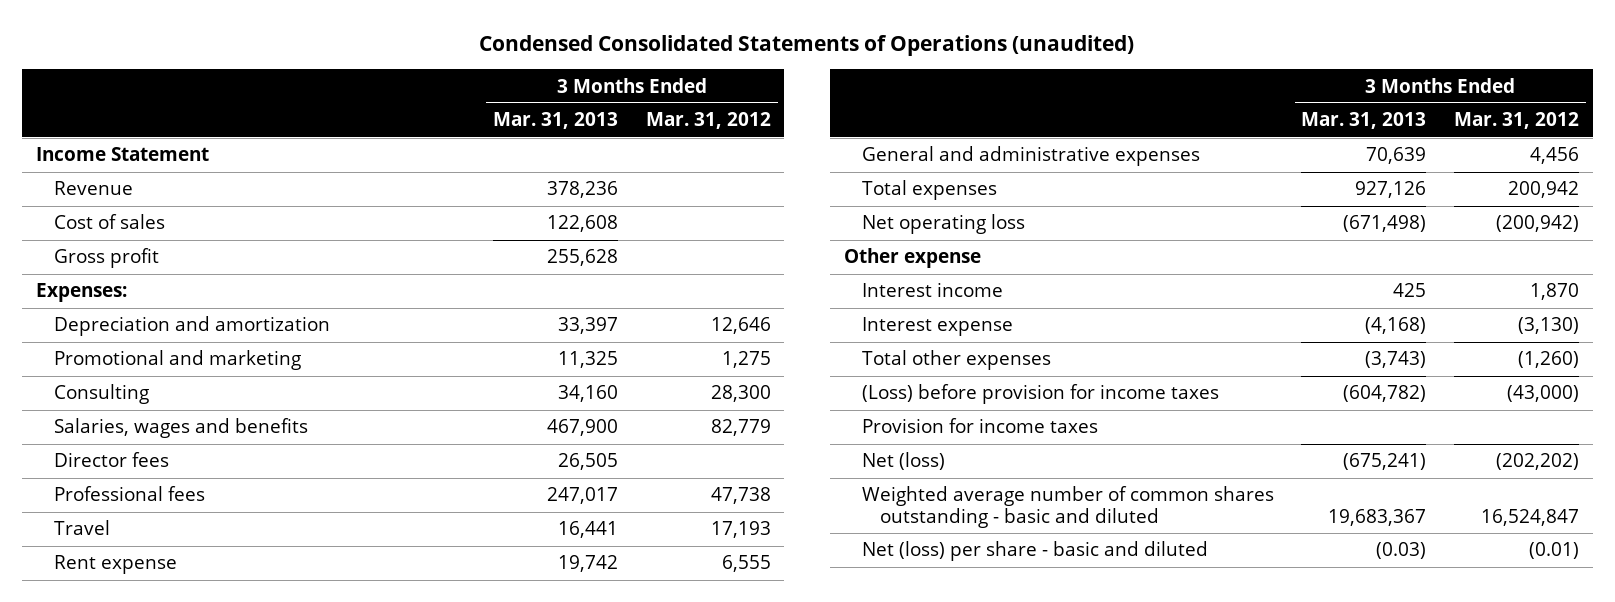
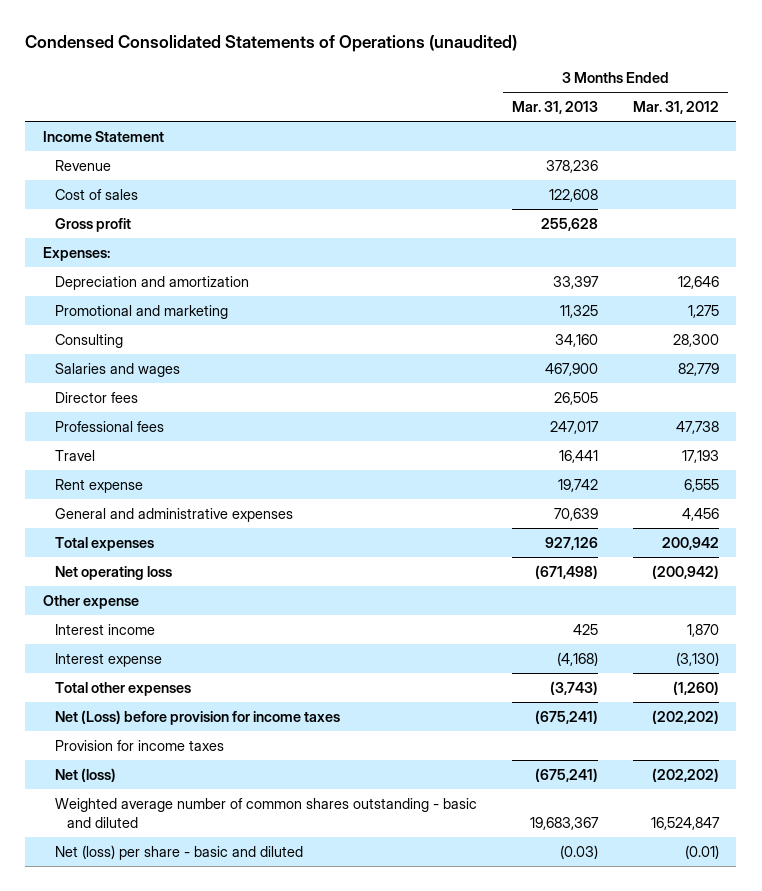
[53,418,308,439] Salaries, wages and benefits -> [55,362,181,377] Salaries and wages
[861,384,1219,405] (Loss) before provision for income taxes -> [55,709,341,725] Net (Loss) before provision for income taxes
[1343,385,1427,403] (604,782) -> [535,709,599,724] (675,241)
[1506,385,1579,403] (43,000) -> [651,709,719,724] (202,202)

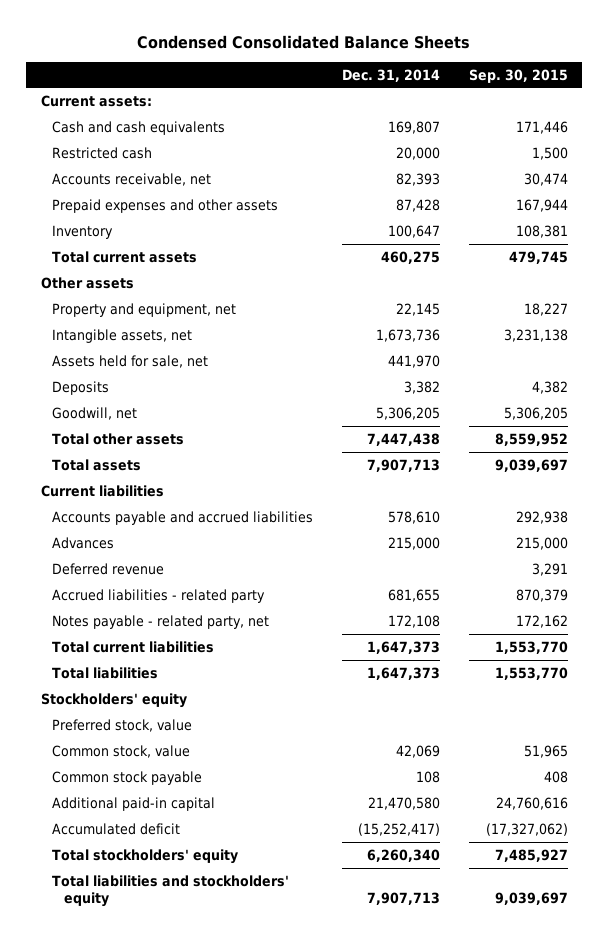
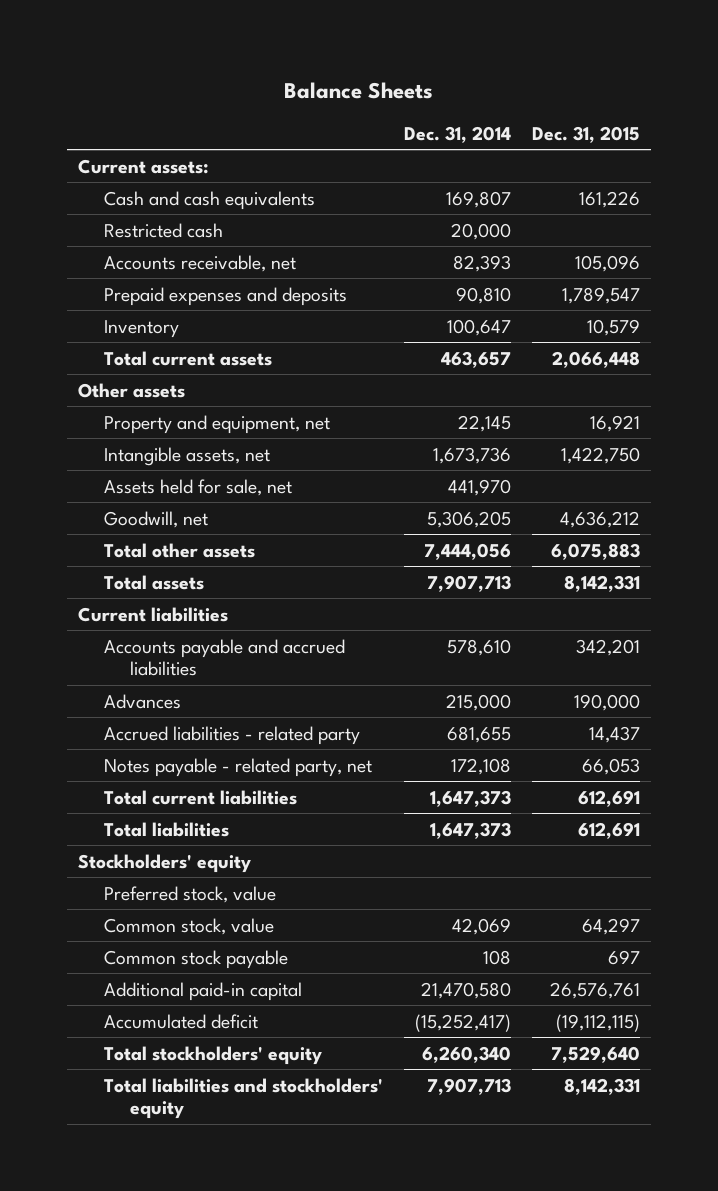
[137,34,471,49] Condensed Consolidated Balance Sheets -> [284,81,434,99] Balance Sheets
[468,68,568,83] Sep. 30, 2015 -> none
none -> [532,125,641,143] Dec. 31, 2015
[52,198,279,213] Prepaid expenses and other assets -> [103,286,347,306] Prepaid expenses and deposits
[395,198,440,212] 87,428 -> [456,286,512,304] 90,810
[380,250,440,264] 460,275 -> [441,350,512,368] 463,657
[52,380,110,395] Deposits -> none
[366,432,440,446] 7,447,438 -> [424,542,512,560] 7,444,056
[52,562,165,575] Deferred revenue -> none

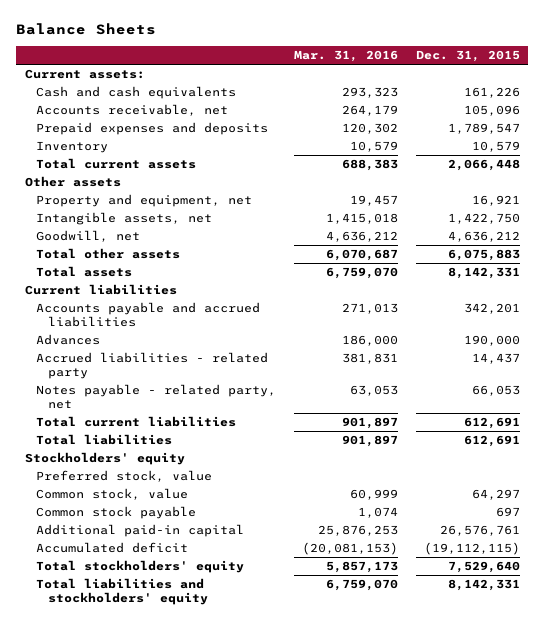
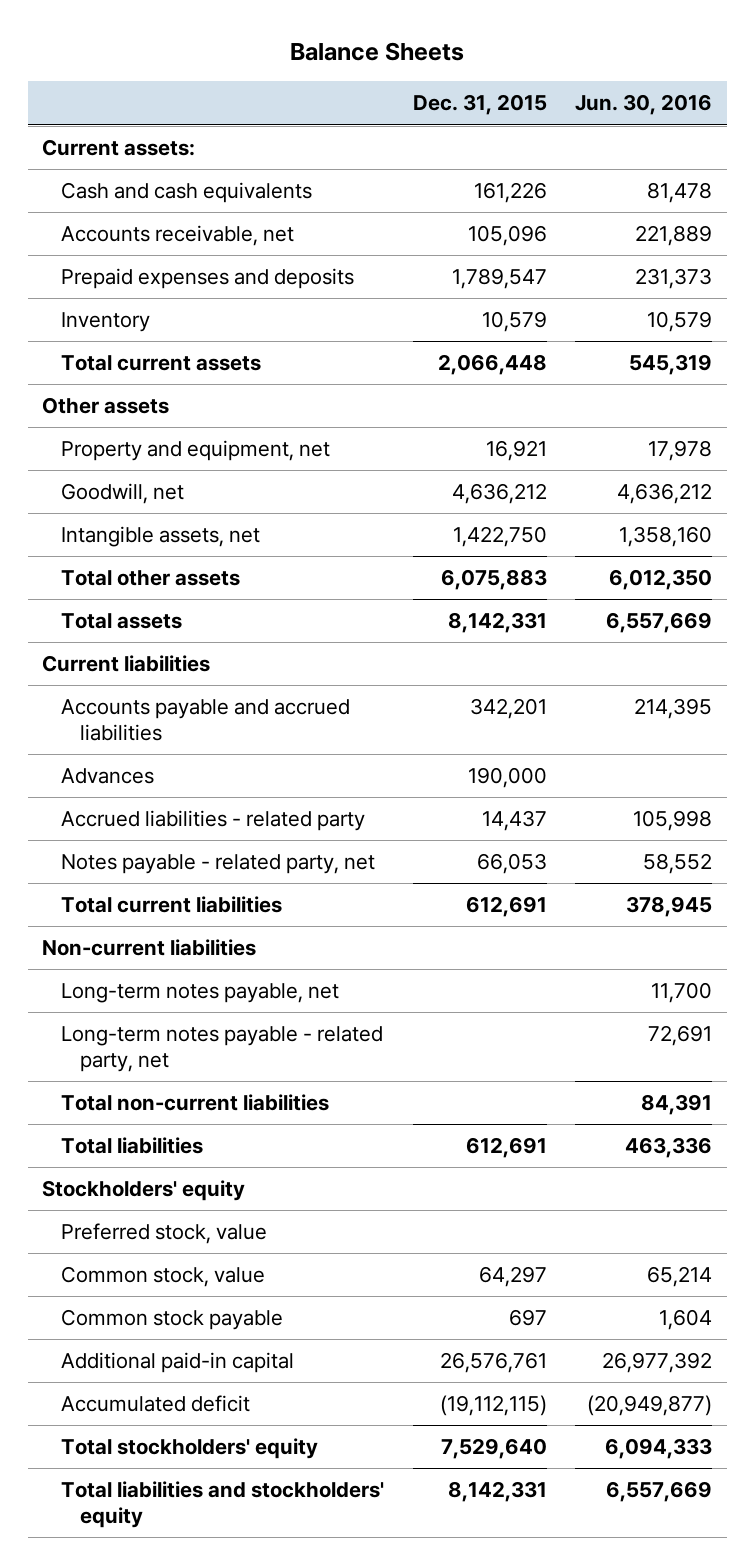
[294,50,399,63] Mar. 31, 2016 -> none
none -> [575,94,713,116] Jun. 30, 2016
[36,212,213,226] Intangible assets, net -> [60,526,260,548] Intangible assets, net
none -> [42,939,257,957] Non-current liabilities
none -> [60,983,339,1004] Long-term notes payable, net
none -> [60,1026,383,1073] Long-term notes payable - related party, net
none -> [60,1094,329,1112] Total non-current liabilities

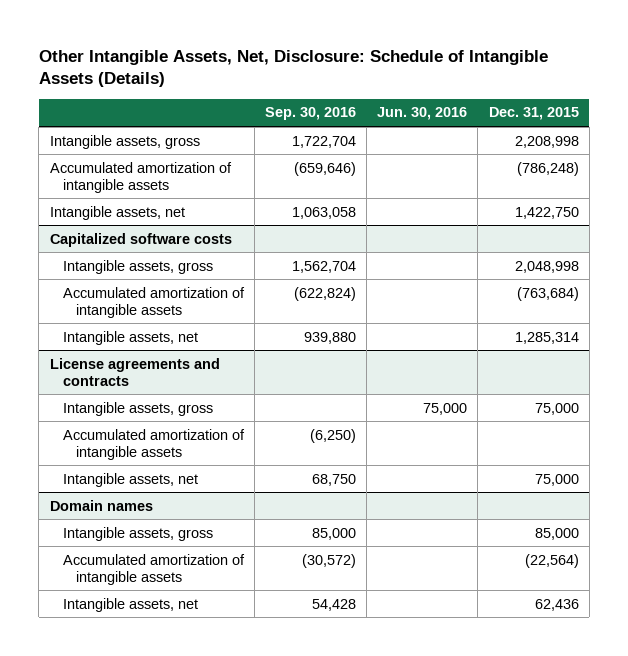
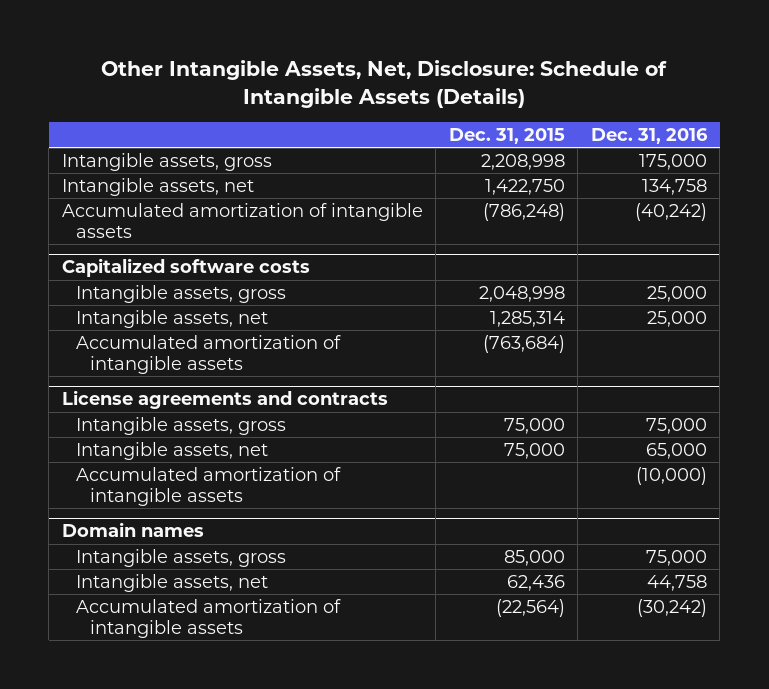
[264,107,356,121] Sep. 30, 2016 -> none
[377,107,468,121] Jun. 30, 2016 -> none
none -> [590,127,708,144] Dec. 31, 2016
[49,161,232,193] Accumulated amortization of intangible assets -> [61,202,423,238] Accumulated amortization of intangible assets
[62,286,245,318] Accumulated amortization of intangible assets -> [75,334,341,374] Accumulated amortization of intangible assets
[62,428,245,460] Accumulated amortization of intangible assets -> [75,466,341,506] Accumulated amortization of intangible assets
[62,553,245,585] Accumulated amortization of intangible assets -> [75,598,341,638] Accumulated amortization of intangible assets

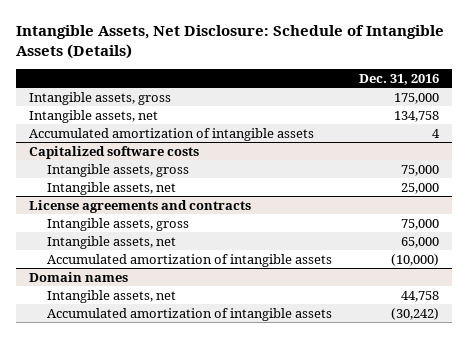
[101,60,668,109] Other Intangible Assets, Net, Disclosure: Schedule of Intangible Assets (Details) -> [16,25,445,60] Intangible Assets, Net Disclosure: Schedule of Intangible Assets (Details)
[448,127,565,144] Dec. 31, 2015 -> none
[634,202,707,221] (40,242) -> [431,128,440,138] 4
[646,285,707,302] 25,000 -> [400,164,439,176] 75,000
[75,334,341,374] Accumulated amortization of intangible assets -> none
[75,548,286,567] Intangible assets, gross -> none

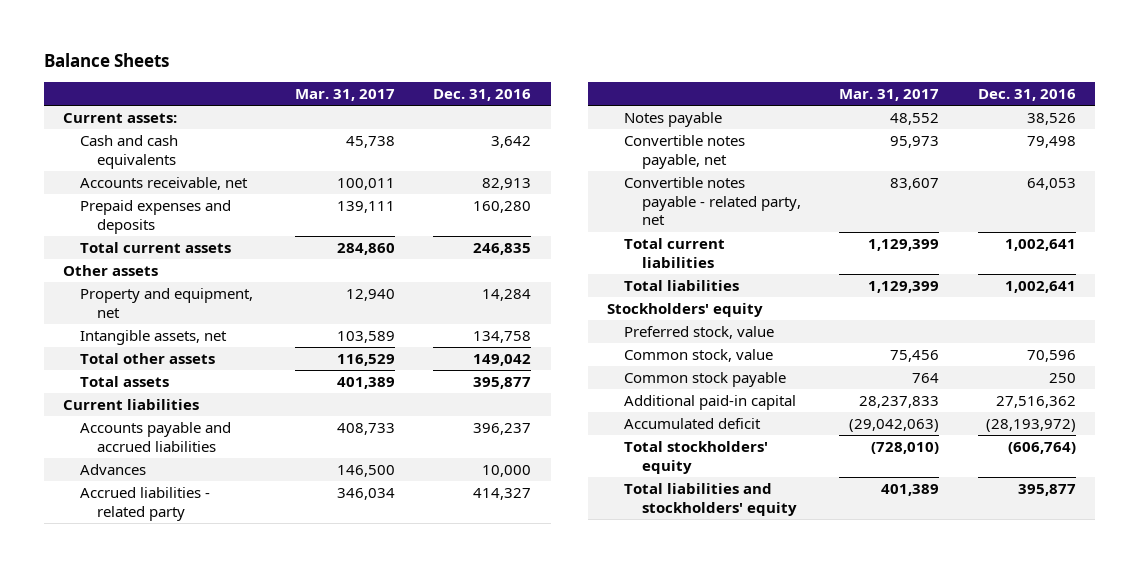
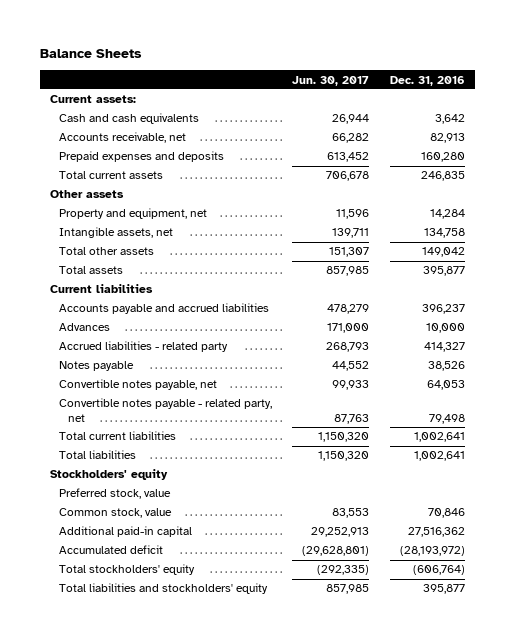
[294,88,395,101] Mar. 31, 2017 -> none
none -> [292,75,370,86] Jun. 30, 2017
[1026,136,1076,149] 79,498 -> [426,380,465,391] 64,053
[1026,178,1076,191] 64,053 -> [428,413,465,424] 79,498
[624,372,787,388] Common stock payable -> none
[1026,350,1076,363] 70,596 -> [427,508,465,519] 70,846

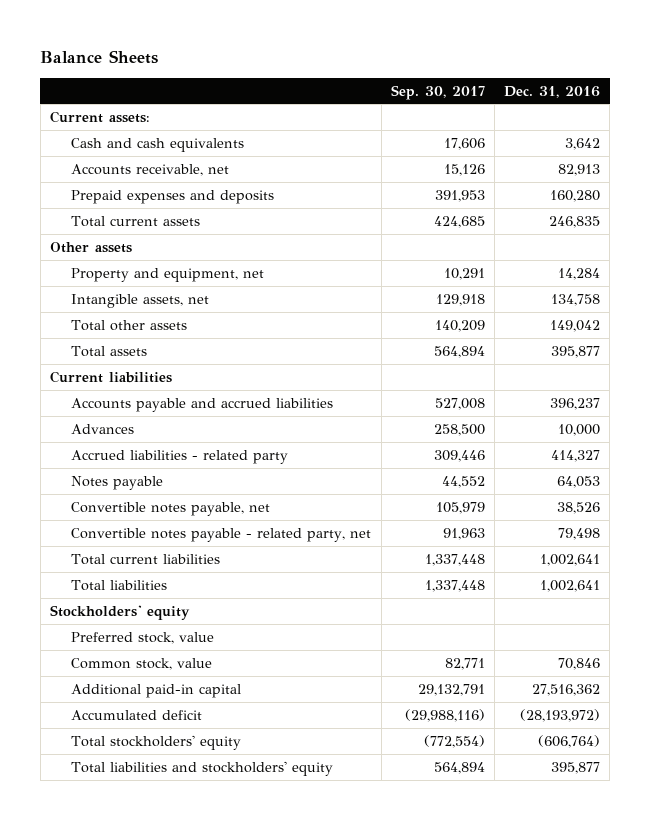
[292,75,370,86] Jun. 30, 2017 -> none
none -> [390,84,485,100] Sep. 30, 2017
[427,361,465,372] 38,526 -> [557,475,601,488] 64,053
[426,380,465,391] 64,053 -> [557,501,601,514] 38,526

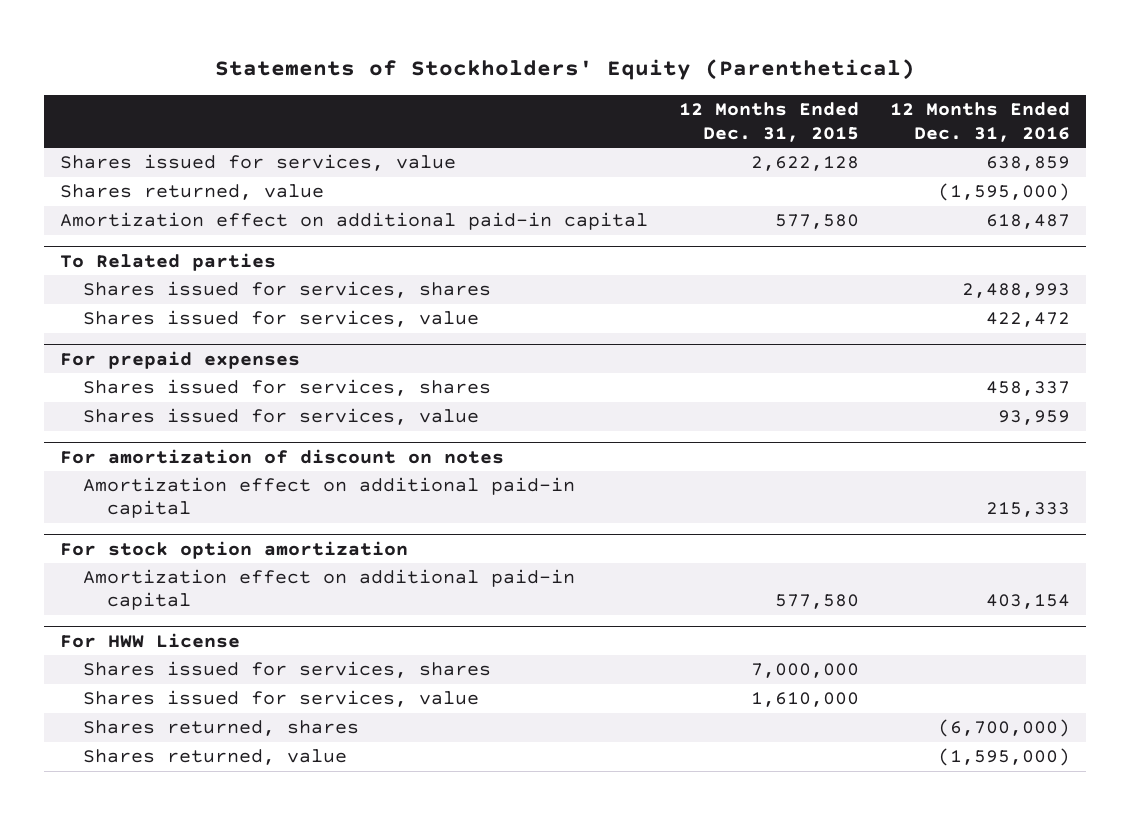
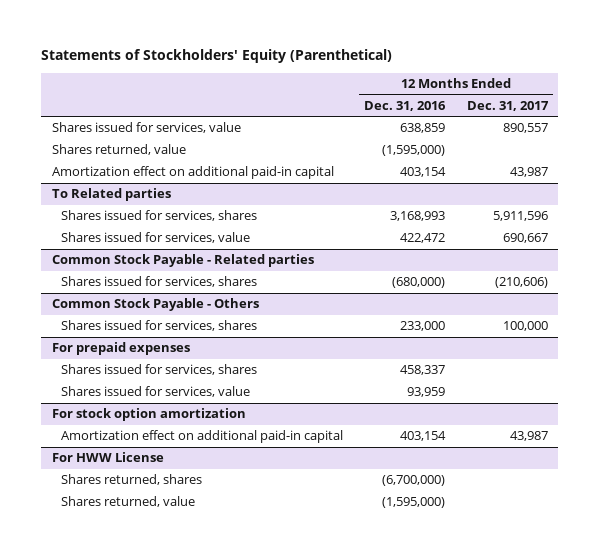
[679,102,860,142] 12 Months Ended Dec. 31, 2015 -> none
none -> [466,100,549,111] Dec. 31, 2017
[986,214,1071,230] 618,487 -> [400,167,447,178] 403,154
[962,283,1071,299] 2,488,993 -> [390,211,446,222] 3,168,993
none -> [51,254,314,268] Common Stock Payable - Related parties
none -> [60,276,257,288] Shares issued for services, shares
none -> [51,298,259,312] Common Stock Payable - Others
none -> [60,320,257,332] Shares issued for services, shares
[59,448,504,464] For amortization of discount on notes -> none
[83,477,576,519] Amortization effect on additional paid-in capital -> none
[83,661,492,679] Shares issued for services, shares -> none
[83,690,480,708] Shares issued for services, value -> none

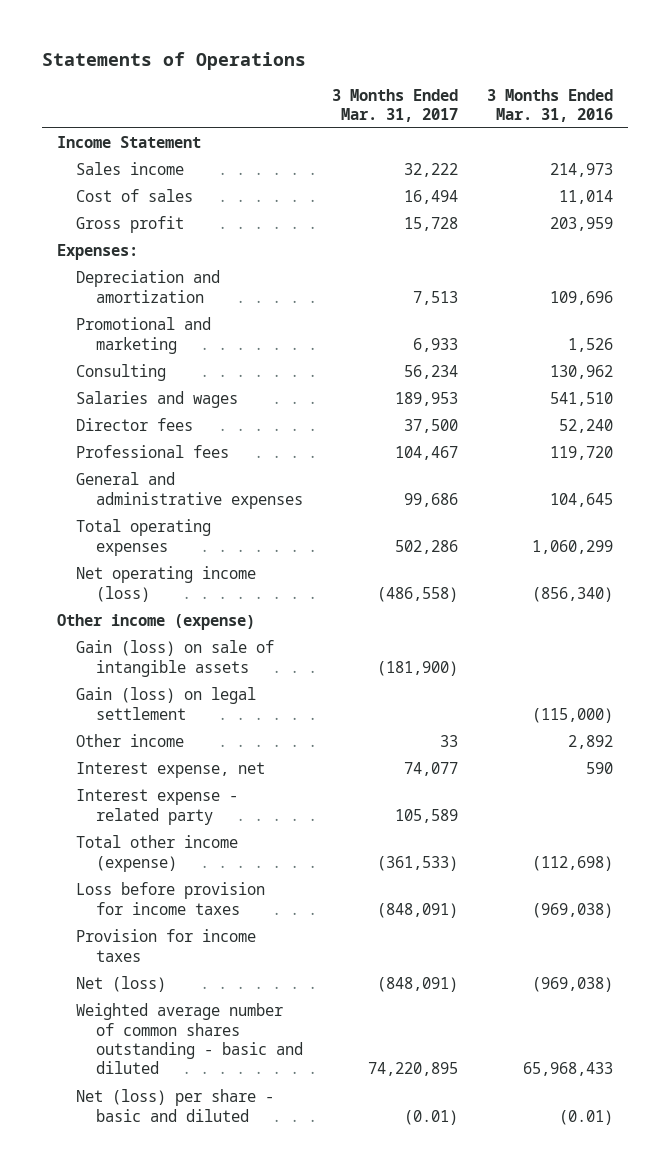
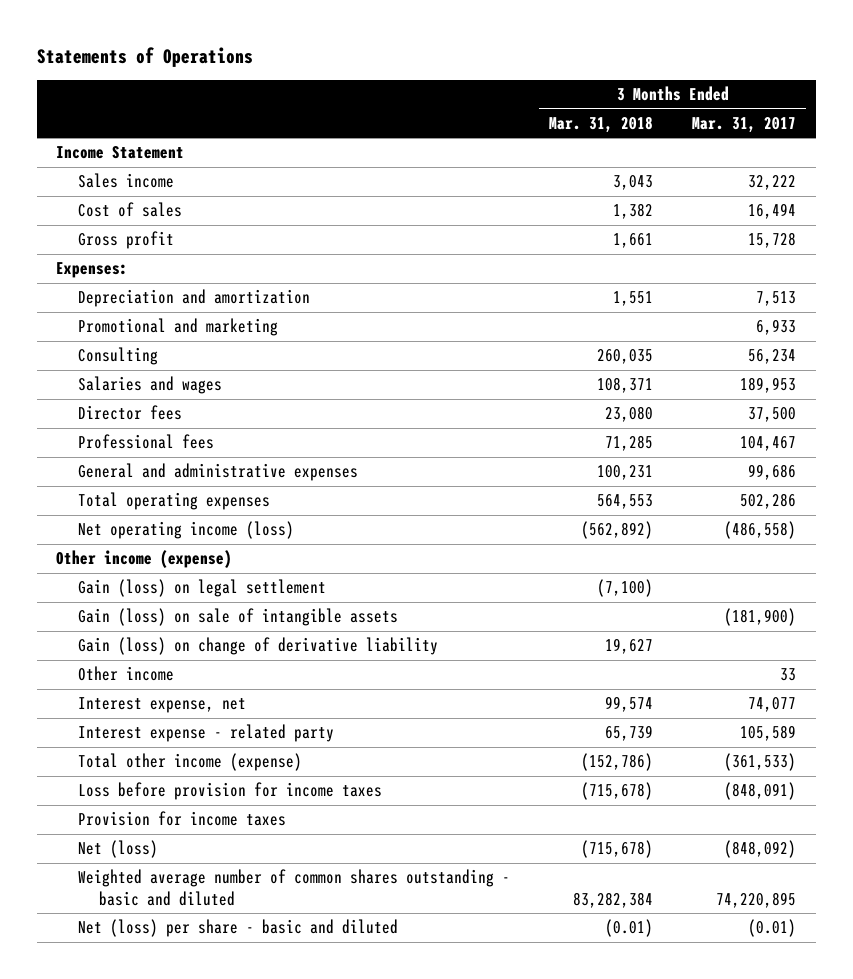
[487,88,614,122] 3 Months Ended Mar. 31, 2016 -> none
none -> [549,115,654,133] Mar. 31, 2018
[76,640,275,677] Gain (loss) on sale of intangible assets -> [77,608,398,627] Gain (loss) on sale of intangible assets
none -> [77,637,438,656] Gain (loss) on change of derivative liability
[377,977,459,993] (848,091) -> [724,840,797,859] (848,092)

